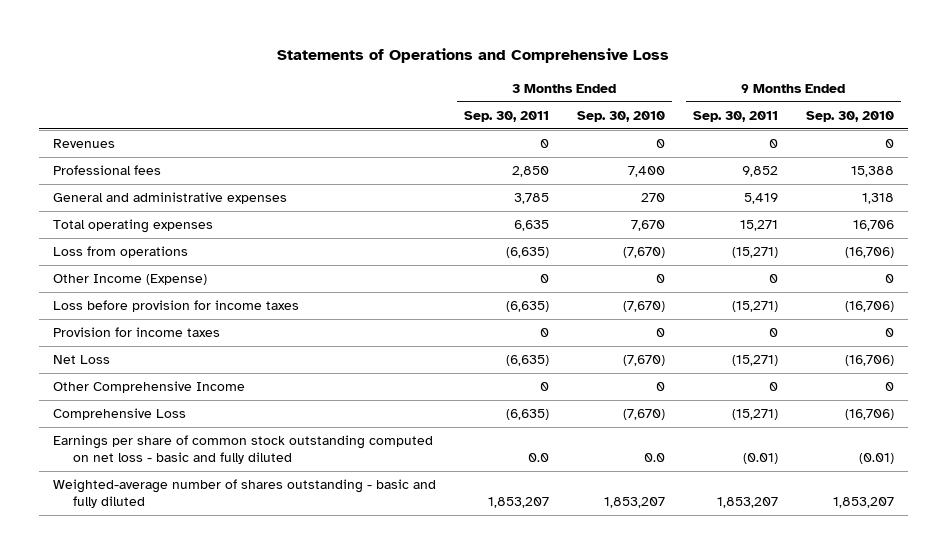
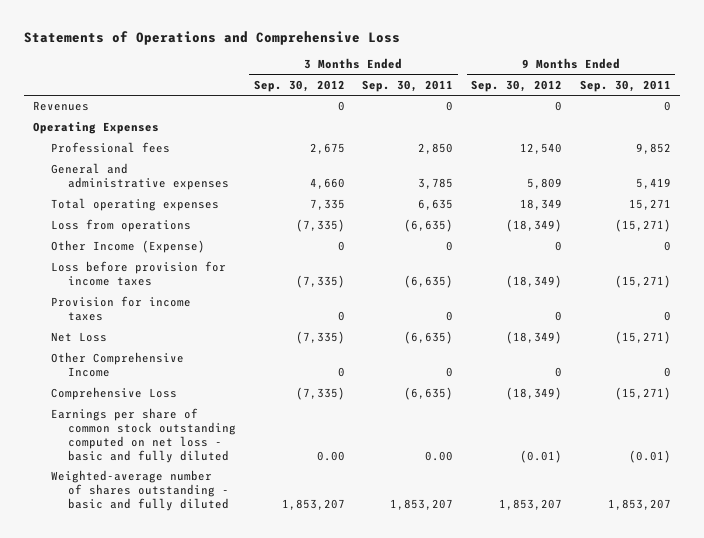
[576,110,665,122] Sep. 30, 2010 -> none
[805,110,894,122] Sep. 30, 2010 -> none
none -> [253,80,345,93] Sep. 30, 2012
none -> [471,80,563,93] Sep. 30, 2012
none -> [33,121,160,135] Operating Expenses
[527,453,549,463] 0.0 -> [425,450,454,461] 0.00

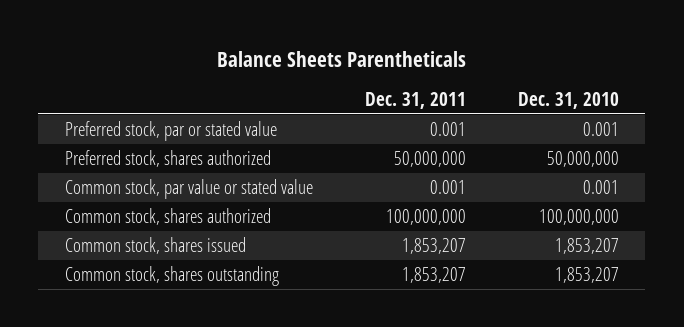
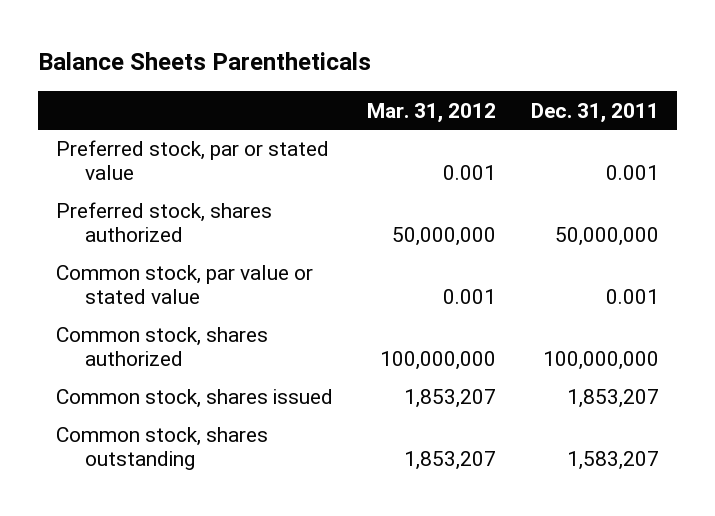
[518,92,620,110] Dec. 31, 2010 -> none
none -> [367,102,497,123] Mar. 31, 2012
[401,266,466,283] 1,853,207 -> [567,451,660,471] 1,583,207

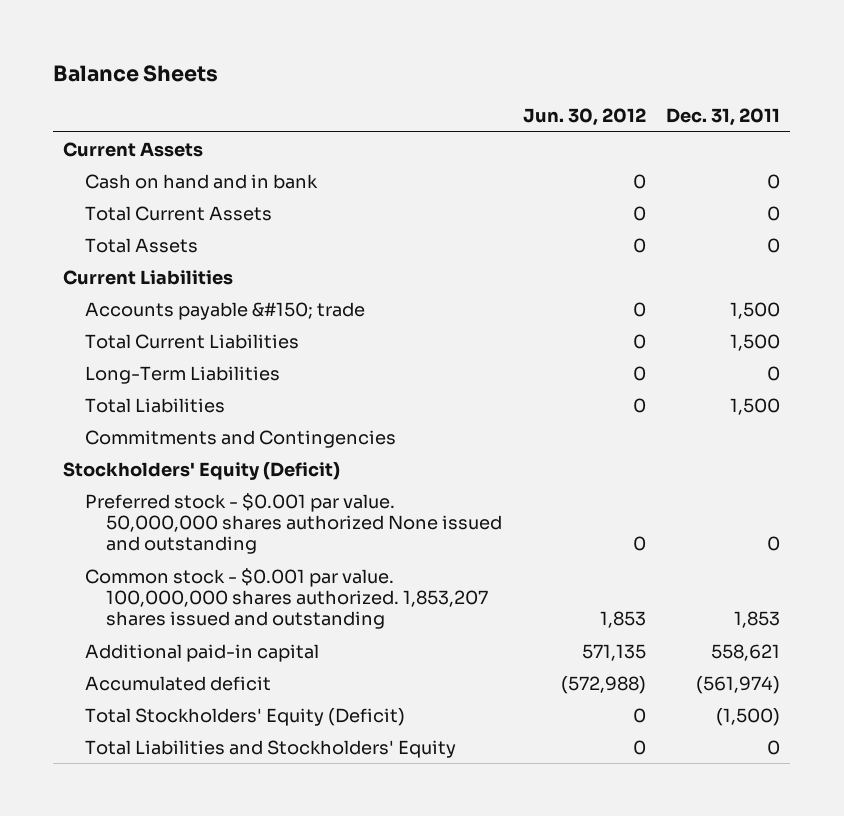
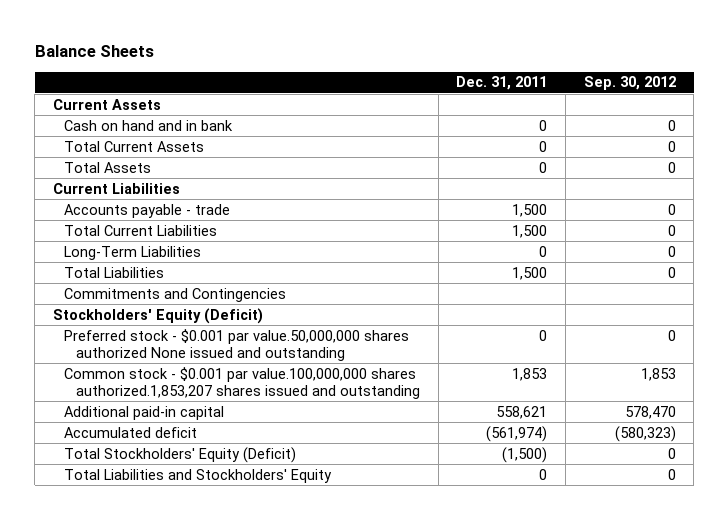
[522,108,646,127] Jun. 30, 2012 -> none
none -> [583,76,676,91] Sep. 30, 2012
[84,301,365,320] Accounts payable &#150; trade -> [64,203,231,218] Accounts payable - trade
[84,492,502,555] Preferred stock - $0.001 par value. 50,000,000 shares authorized None issued and outstanding -> [64,328,410,362] Preferred stock - $0.001 par value.50,000,000 shares authorized None issued and outstanding
[84,567,488,630] Common stock - $0.001 par value. 100,000,000 shares authorized. 1,853,207 shares issued and outstanding -> [64,366,421,400] Common stock - $0.001 par value.100,000,000 shares authorized.1,853,207 shares issued and outstanding

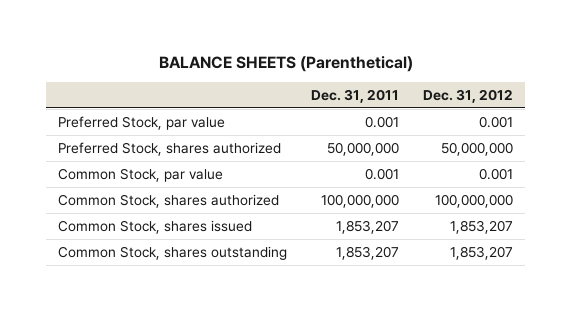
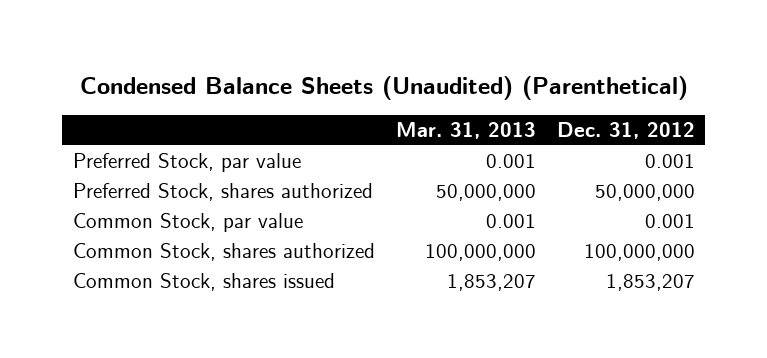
[158,55,413,72] BALANCE SHEETS (Parenthetical) -> [79,76,688,101] Condensed Balance Sheets (Unaudited) (Parenthetical)
[311,88,400,103] Dec. 31, 2011 -> none
none -> [395,122,536,140] Mar. 31, 2013
[58,245,288,260] Common Stock, shares outstanding -> none

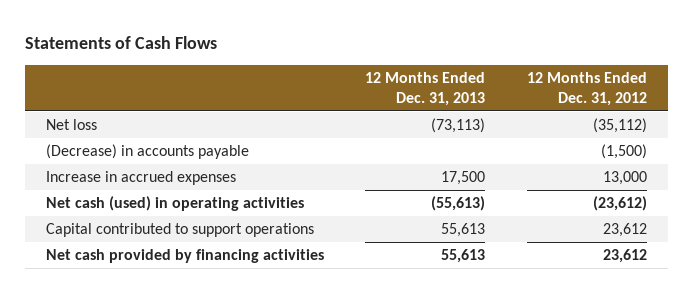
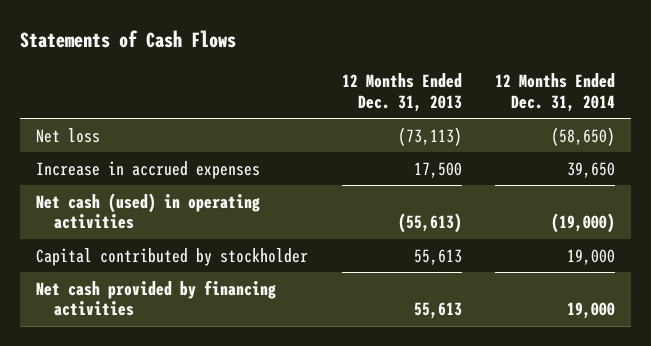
[527,71,648,106] 12 Months Ended Dec. 31, 2012 -> none
none -> [494,73,615,113] 12 Months Ended Dec. 31, 2014
[45,144,249,160] (Decrease) in accounts payable -> none
[45,223,314,238] Capital contributed to support operations -> [36,247,309,266] Capital contributed by stockholder

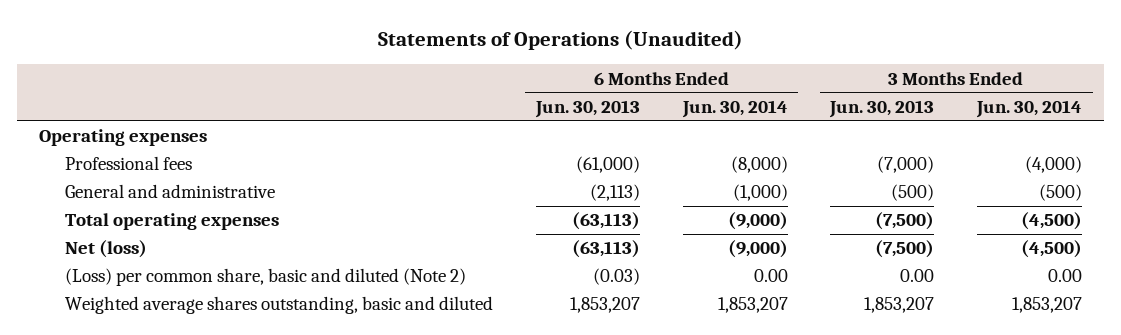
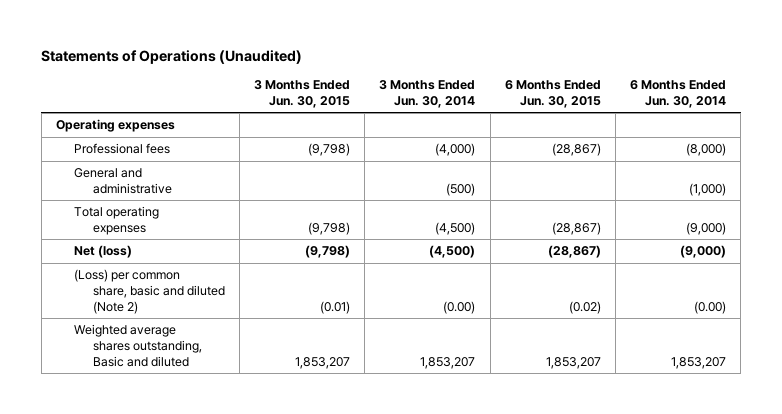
[534,99,640,118] Jun. 30, 2013 -> none
[829,99,935,118] Jun. 30, 2013 -> none
none -> [253,80,350,109] 3 Months Ended Jun. 30, 2015
none -> [504,80,601,109] 6 Months Ended Jun. 30, 2015
[753,269,788,283] 0.00 -> [694,300,727,314] (0.00)
[1048,269,1083,283] 0.00 -> [443,300,476,314] (0.00)
[64,296,493,315] Weighted average shares outstanding, basic and diluted -> [74,324,202,367] Weighted average shares outstanding, Basic and diluted

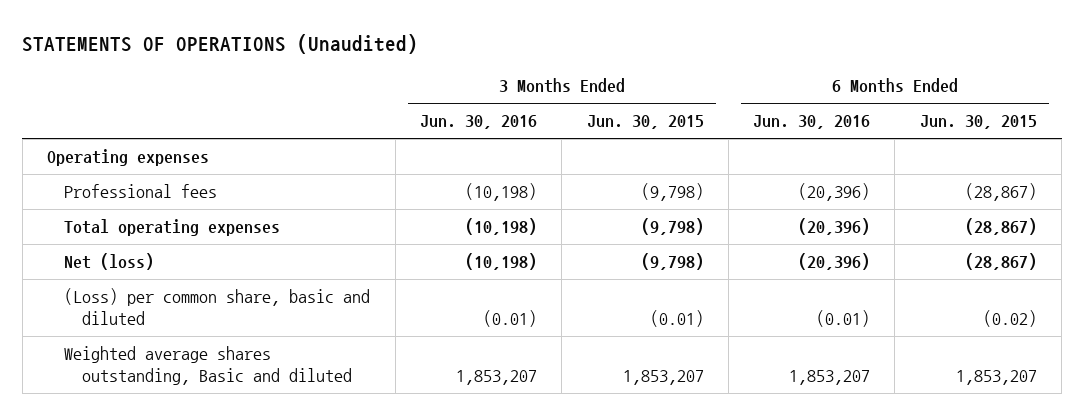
[41,49,303,64] Statements of Operations (Unaudited) -> [22,33,419,54] STATEMENTS OF OPERATIONS (Unaudited)
[379,80,476,109] 3 Months Ended Jun. 30, 2014 -> none
[630,80,727,109] 6 Months Ended Jun. 30, 2014 -> none
none -> [419,115,537,130] Jun. 30, 2016
none -> [753,115,871,130] Jun. 30, 2016
[74,168,172,194] General and administrative -> none
[74,269,225,314] (Loss) per common share, basic and diluted (Note 2) -> [64,288,371,326] (Loss) per common share, basic and diluted

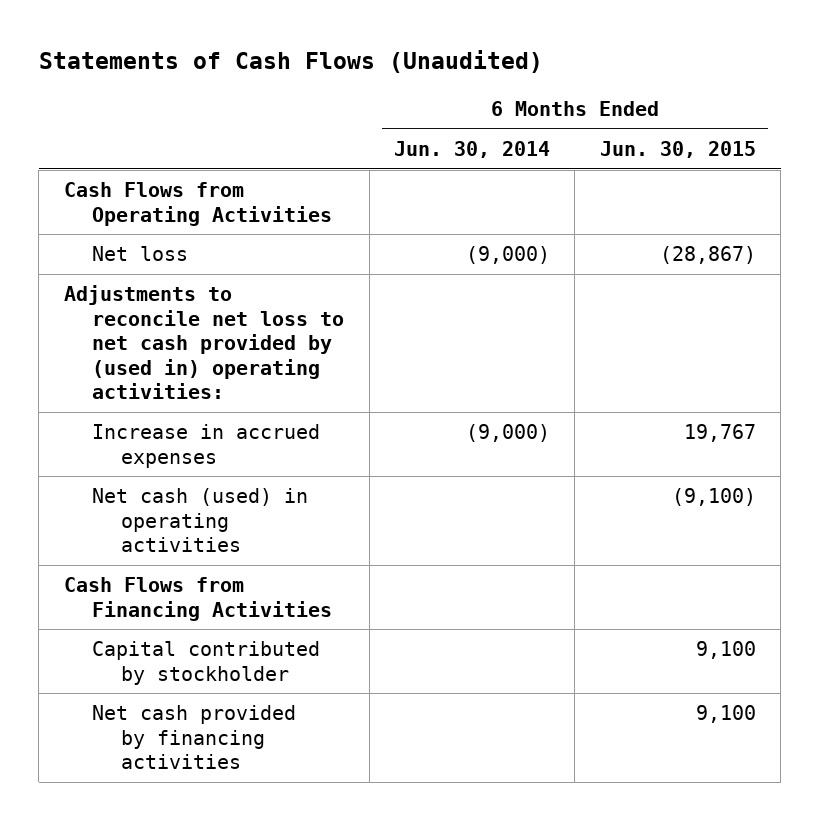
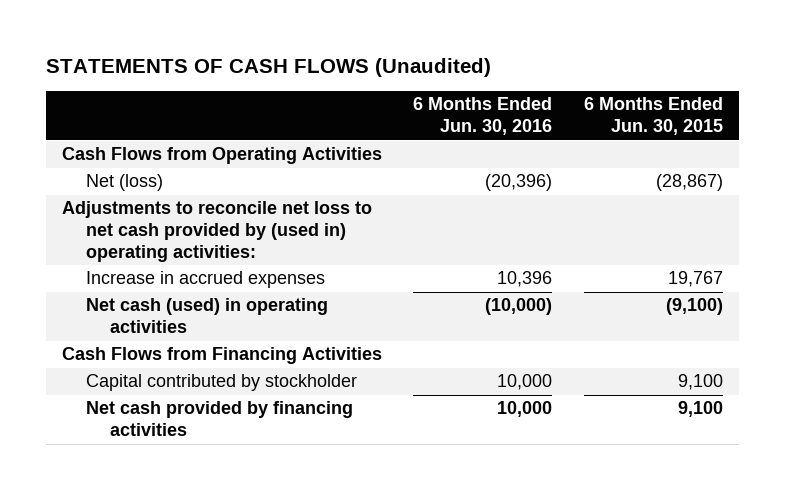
[38,50,543,74] Statements of Cash Flows (Unaudited) -> [45,58,491,78] STATEMENTS OF CASH FLOWS (Unaudited)
[394,140,551,158] Jun. 30, 2014 -> none
none -> [413,97,553,136] 6 Months Ended Jun. 30, 2016
[92,246,189,262] Net loss -> [85,174,163,192] Net (loss)

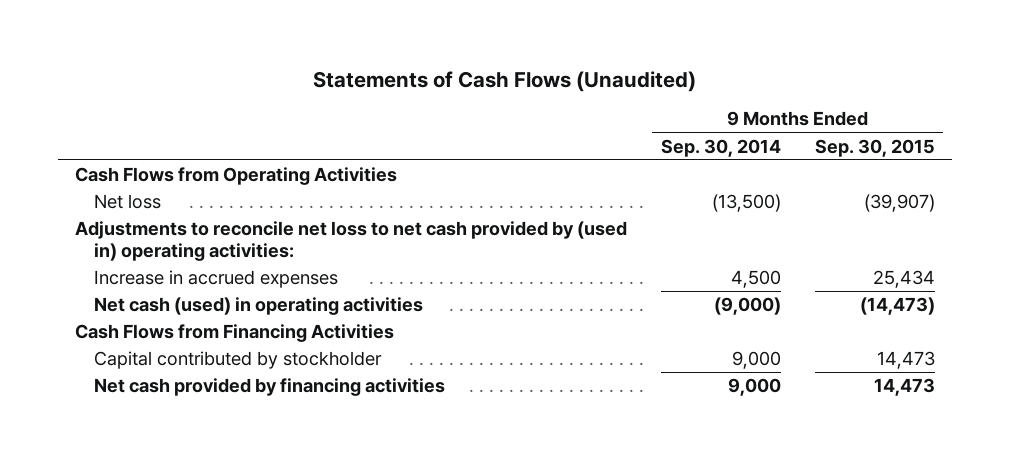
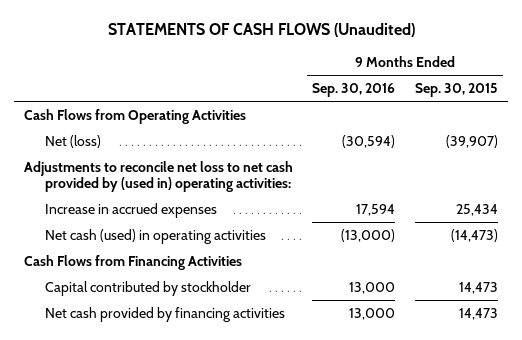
[312,70,696,92] Statements of Cash Flows (Unaudited) -> [107,23,415,38] STATEMENTS OF CASH FLOWS (Unaudited)
[660,138,781,157] Sep. 30, 2014 -> none
none -> [312,83,396,98] Sep. 30, 2016
[93,194,161,210] Net loss -> [44,134,101,148] Net (loss)

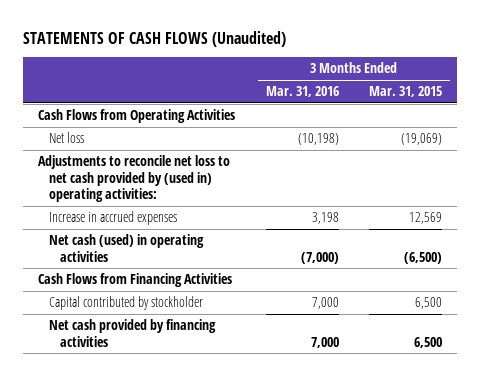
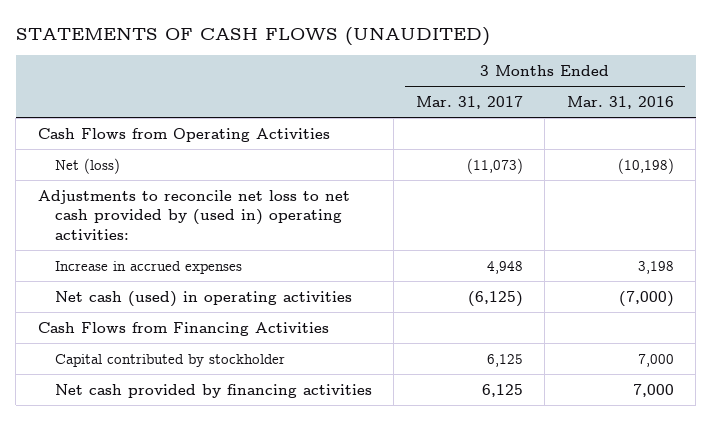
[22,30,286,47] STATEMENTS OF CASH FLOWS (Unaudited) -> [15,26,490,46] STATEMENTS OF CASH FLOWS (UNAUDITED)
[369,86,443,98] Mar. 31, 2015 -> none
none -> [415,95,523,109] Mar. 31, 2017
[48,132,84,144] Net loss -> [54,157,120,174] Net (loss)

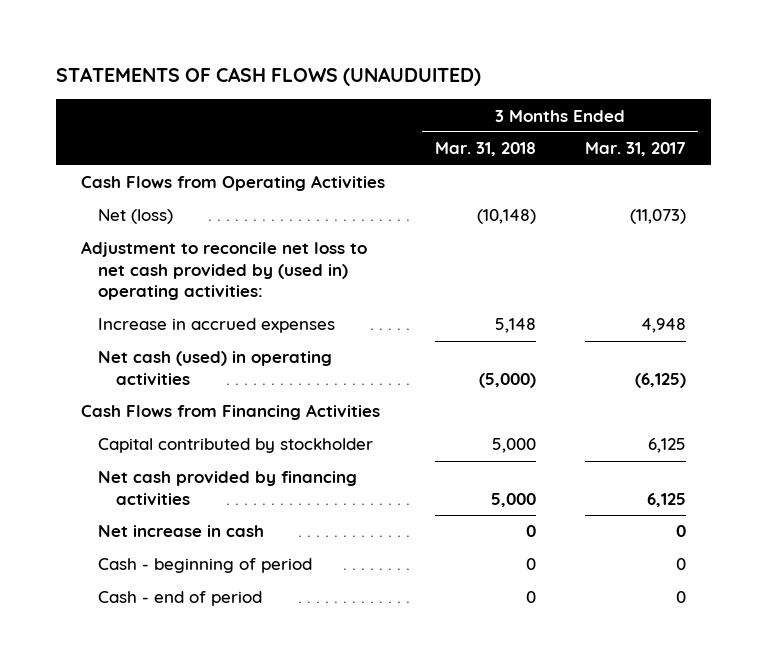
[15,26,490,46] STATEMENTS OF CASH FLOWS (UNAUDITED) -> [56,67,482,87] STATEMENTS OF CASH FLOWS (UNAUDUITED)
[566,95,674,109] Mar. 31, 2016 -> none
none -> [434,142,536,157] Mar. 31, 2018
[38,189,351,240] Adjustments to reconcile net loss to net cash provided by (used in) operating activities: -> [81,241,368,301] Adjustment to reconcile net loss to net cash provided by (used in) operating activities:
none -> [98,525,265,538] Net increase in cash
none -> [98,558,313,574] Cash - beginning of period
none -> [98,591,263,607] Cash - end of period

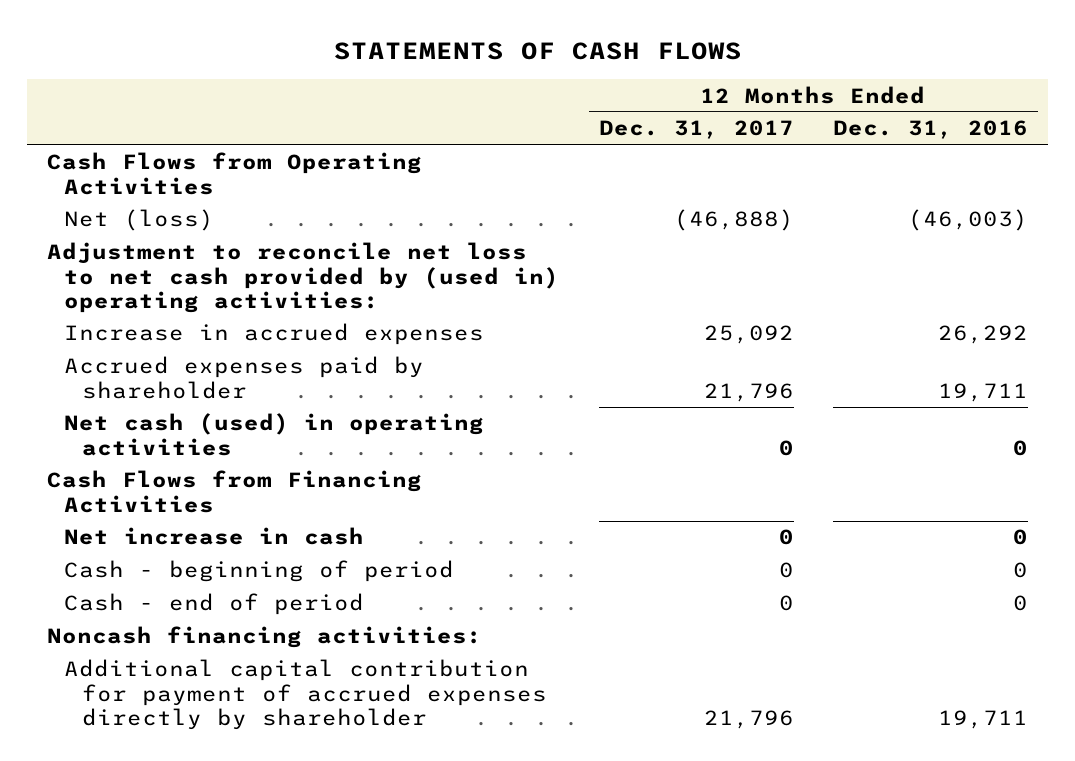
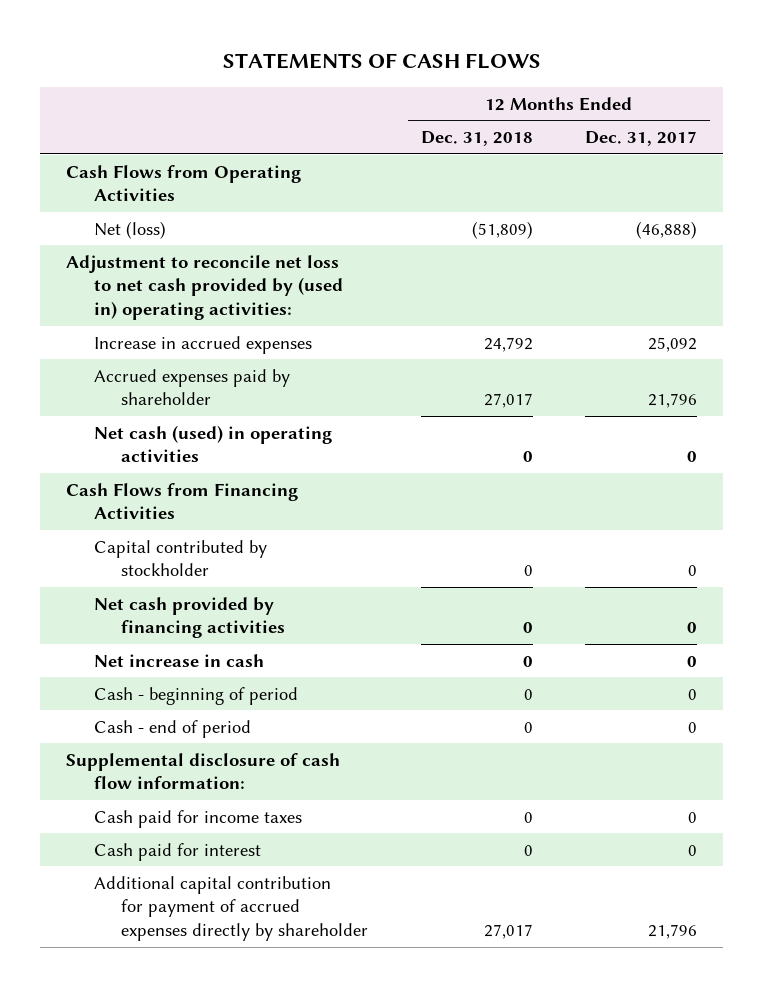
[833,120,1029,140] Dec. 31, 2016 -> none
none -> [420,131,533,147] Dec. 31, 2018
none -> [93,539,267,577] Capital contributed by stockholder
none -> [93,596,286,639] Net cash provided by financing activities
[47,626,483,649] Noncash financing activities: -> none
none -> [65,752,340,790] Supplemental disclosure of cash flow information:
none -> [93,809,302,828] Cash paid for income taxes
none -> [93,842,261,861] Cash paid for interest

